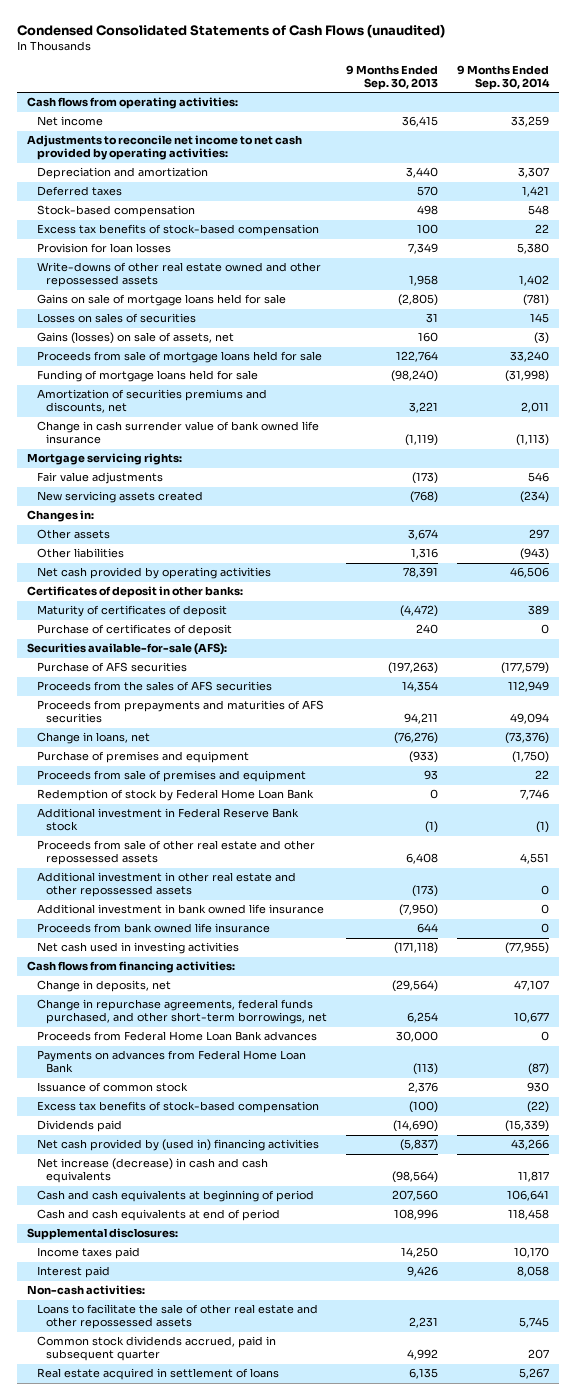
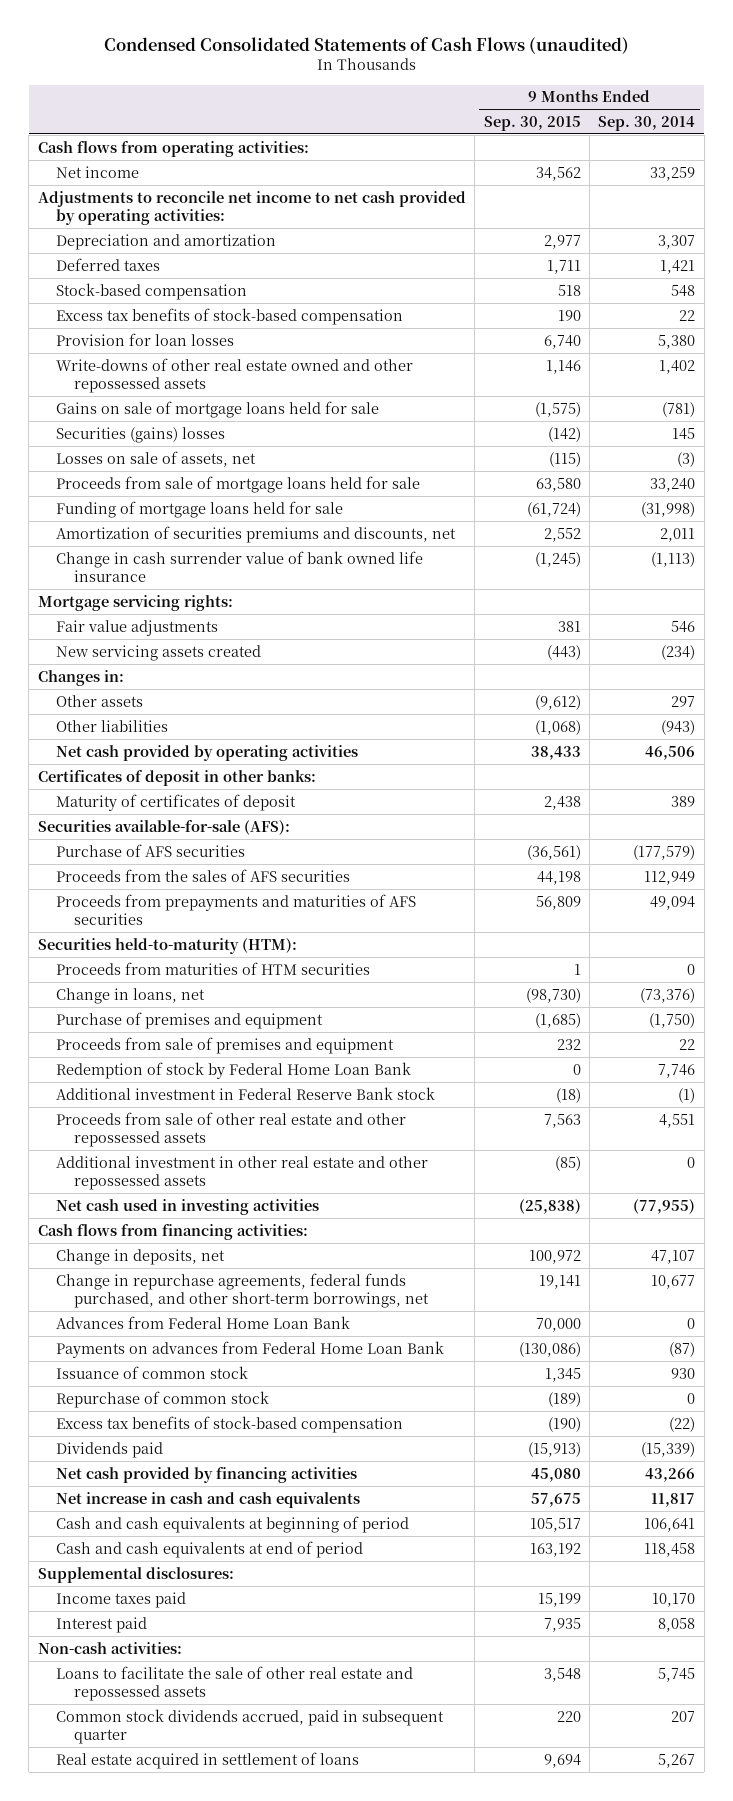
[346,65,439,91] 9 Months Ended Sep. 30, 2013 -> none
none -> [483,115,581,131] Sep. 30, 2015
[36,313,196,324] Losses on sales of securities -> [55,426,225,443] Securities (gains) losses
[36,332,234,345] Gains (losses) on sale of assets, net -> [55,450,256,467] Losses on sale of assets, net
[36,624,232,637] Purchase of certificates of deposit -> none
none -> [37,937,297,954] Securities held-to-maturity (HTM):
none -> [55,961,370,975] Proceeds from maturities of HTM securities
[36,904,324,915] Additional investment in bank owned life insurance -> none
[36,923,270,934] Proceeds from bank owned life insurance -> none
[36,1031,317,1042] Proceeds from Federal Home Loan Bank advances -> [55,1315,350,1329] Advances from Federal Home Loan Bank
none -> [55,1390,269,1408] Repurchase of common stock
[36,1139,319,1152] Net cash provided by (used in) financing activities -> [55,1466,357,1483] Net cash provided by financing activities
[36,1158,268,1184] Net increase (decrease) in cash and cash equivalents -> [55,1491,360,1508] Net increase in cash and cash equivalents
[36,1304,318,1330] Loans to facilitate the sale of other real estate and other repossessed assets -> [55,1665,413,1701] Loans to facilitate the sale of other real estate and repossessed assets

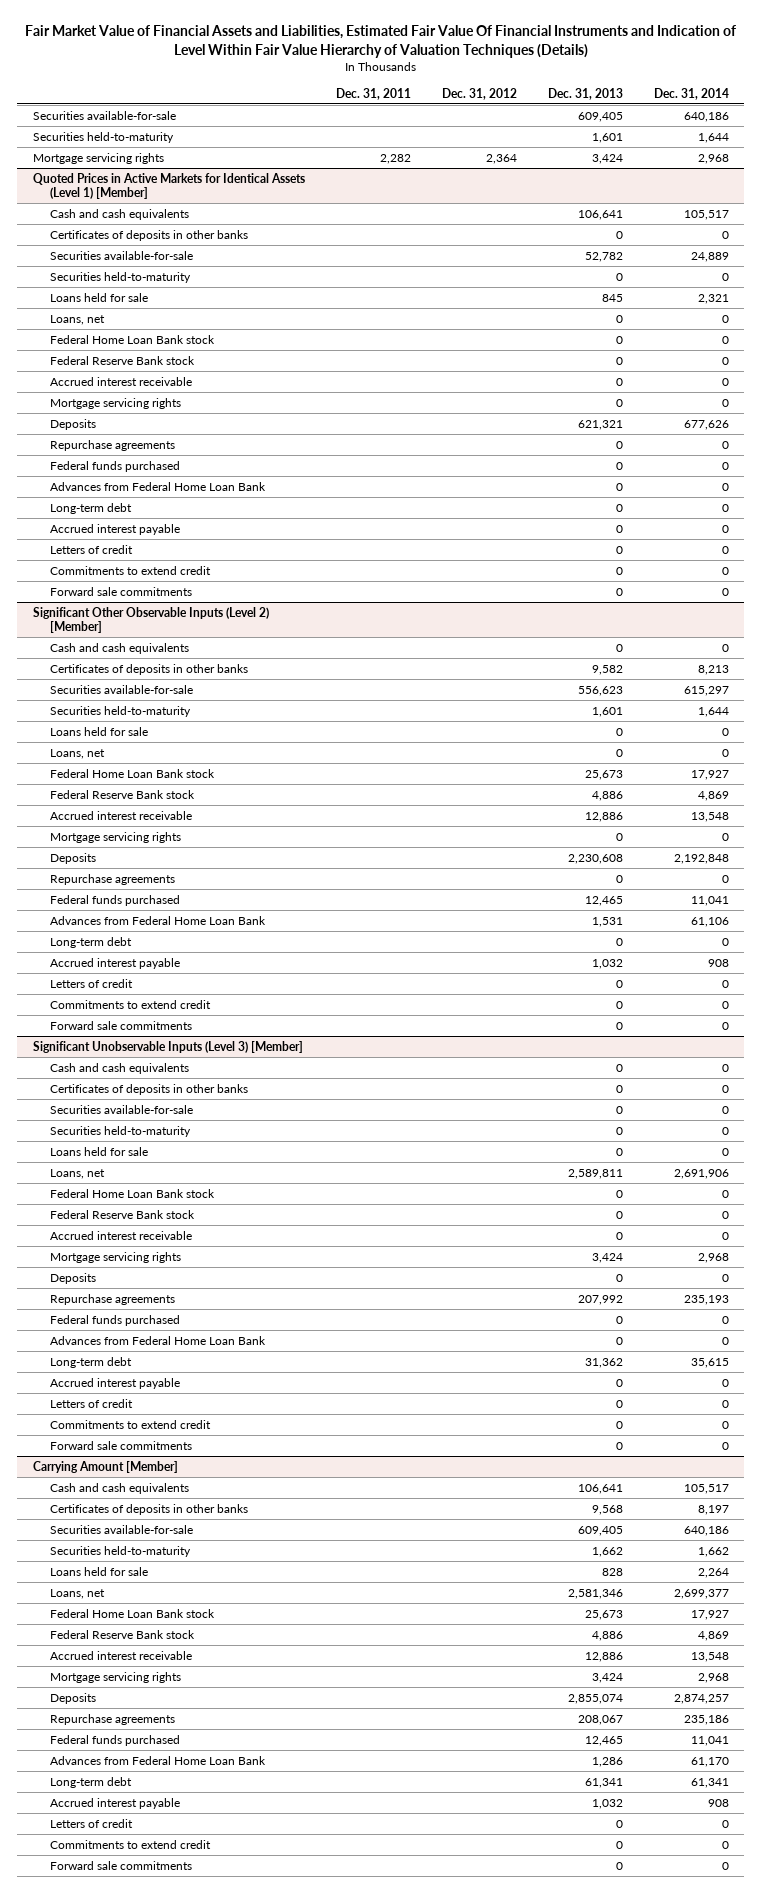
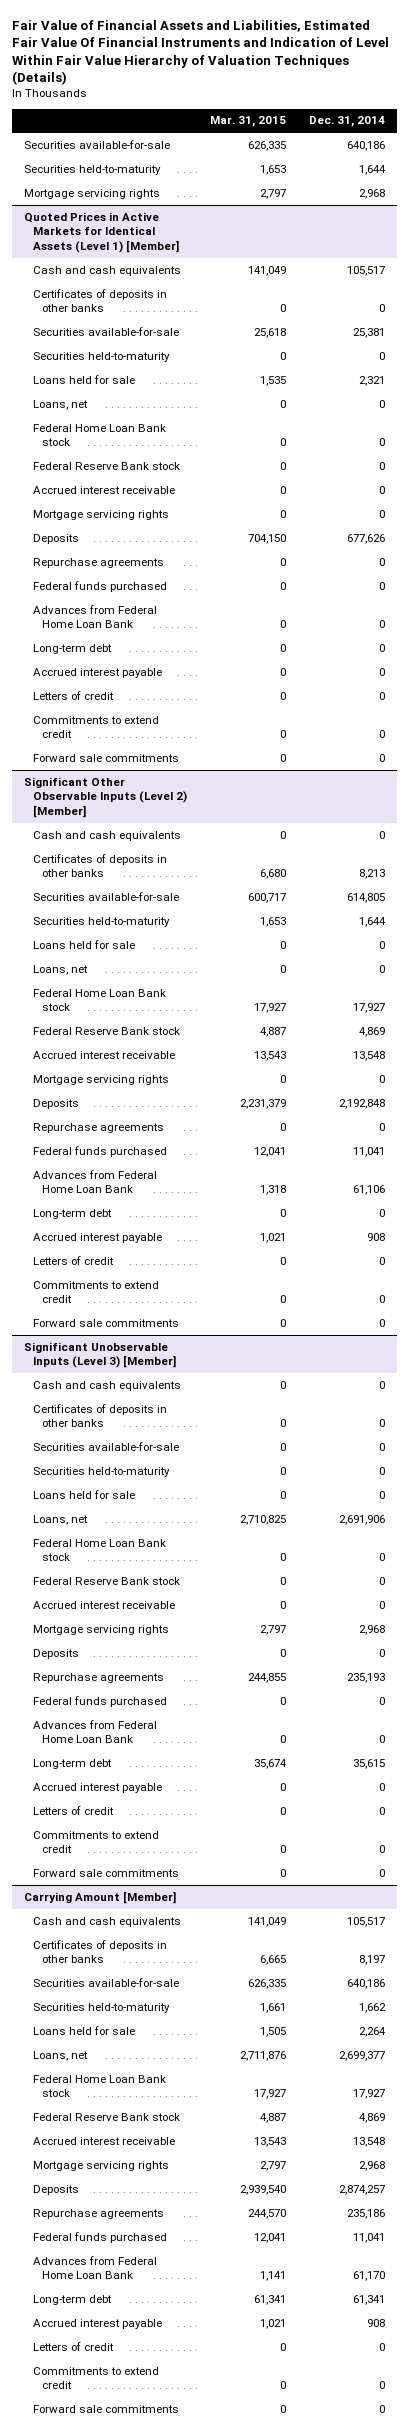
[24,24,736,58] Fair Market Value of Financial Assets and Liabilities, Estimated Fair Value Of Financial Instruments and Indication of Level Within Fair Value Hierarchy of Valuation Techniques (Details) -> [12,19,390,86] Fair Value of Financial Assets and Liabilities, Estimated Fair Value Of Financial Instruments and Indication of Level Within Fair Value Hierarchy of Valuation Techniques (Details)
[335,87,411,100] Dec. 31, 2011 -> none
[441,87,517,100] Dec. 31, 2012 -> none
[547,87,623,100] Dec. 31, 2013 -> none
none -> [209,116,286,128] Mar. 31, 2015
[690,251,729,262] 24,889 -> [353,327,386,338] 25,381
[683,685,729,696] 615,297 -> [347,892,386,903] 614,805

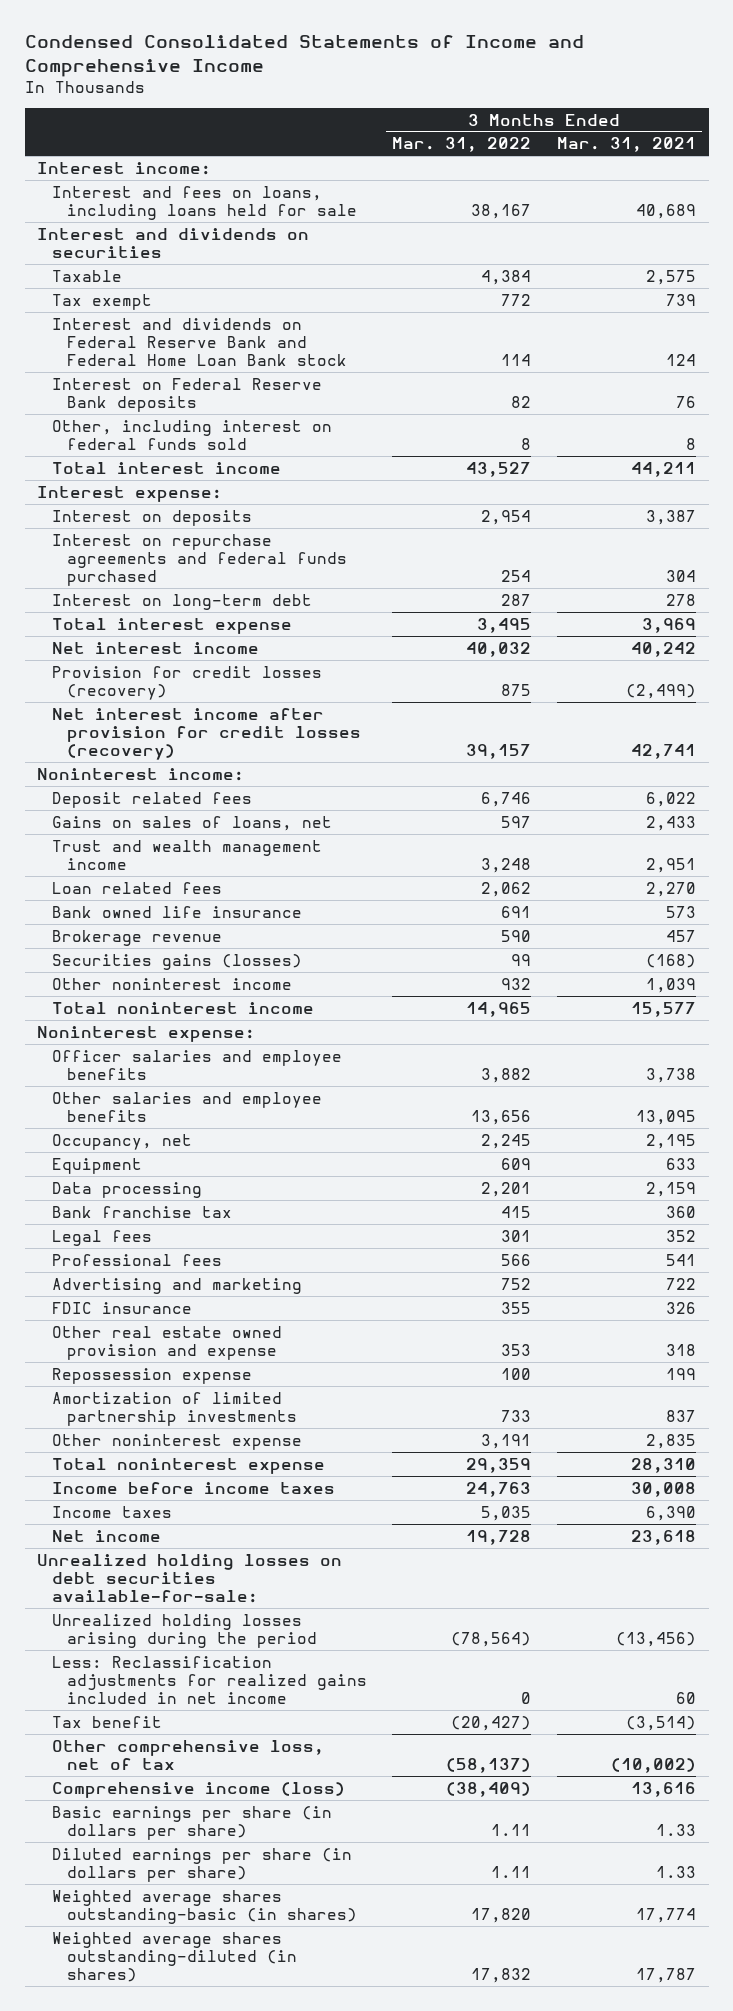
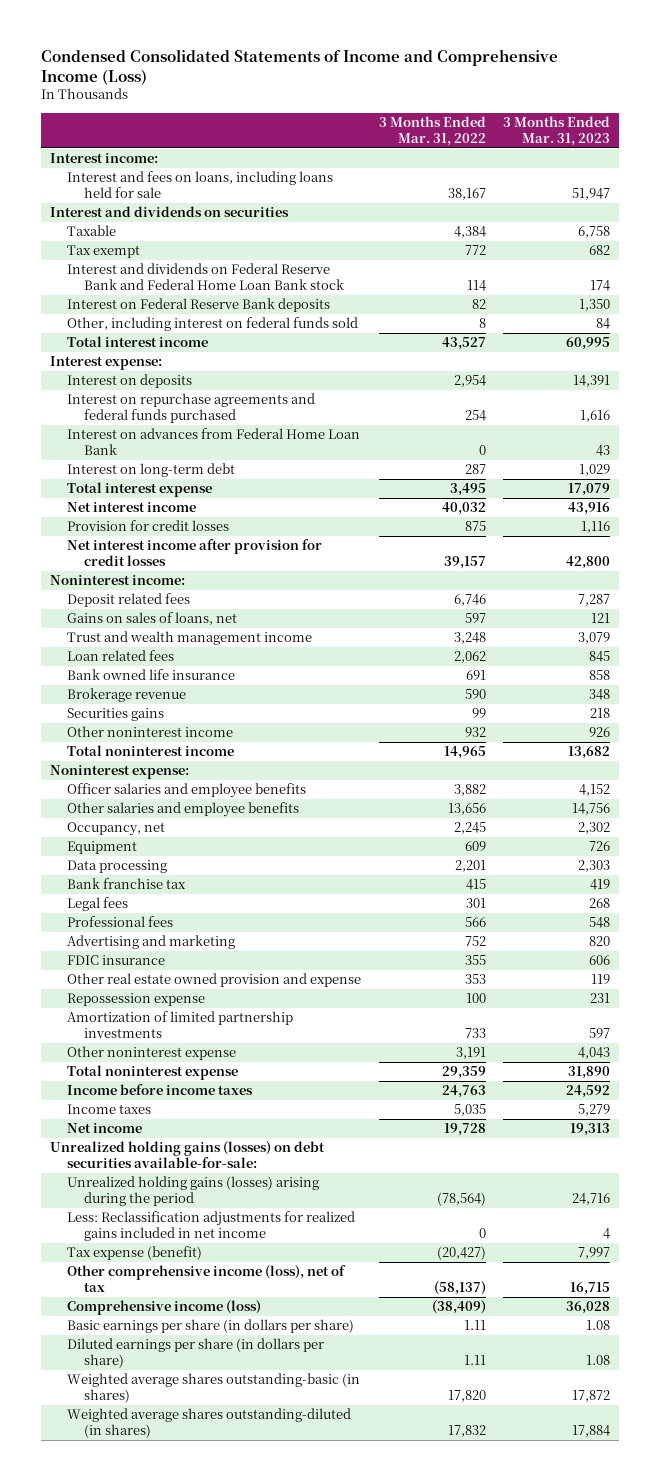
[24,35,584,77] Condensed Consolidated Statements of Income and Comprehensive Income -> [41,48,559,85] Condensed Consolidated Statements of Income and Comprehensive Income (Loss)
[556,137,696,153] Mar. 31, 2021 -> none
none -> [503,116,611,146] 3 Months Ended Mar. 31, 2023
none -> [67,428,361,456] Interest on advances from Federal Home Loan Bank
[51,665,322,700] Provision for credit losses (recovery) -> [67,520,230,532] Provision for credit losses
[51,707,361,760] Net interest income after provision for credit losses (recovery) -> [67,539,323,567] Net interest income after provision for credit losses
[51,953,302,970] Securities gains (losses) -> [67,708,165,722] Securities gains
[37,1553,343,1603] Unrealized holding losses on debt securities available-for-sale: -> [50,1141,326,1169] Unrealized holding gains (losses) on debt securities available-for-sale:
[51,1613,317,1648] Unrealized holding losses arising during the period -> [67,1176,320,1207] Unrealized holding gains (losses) arising during the period
[51,1715,162,1728] Tax benefit -> [67,1246,203,1261] Tax expense (benefit)
[51,1739,324,1770] Other comprehensive loss, net of tax -> [67,1265,347,1293] Other comprehensive income (loss), net of tax

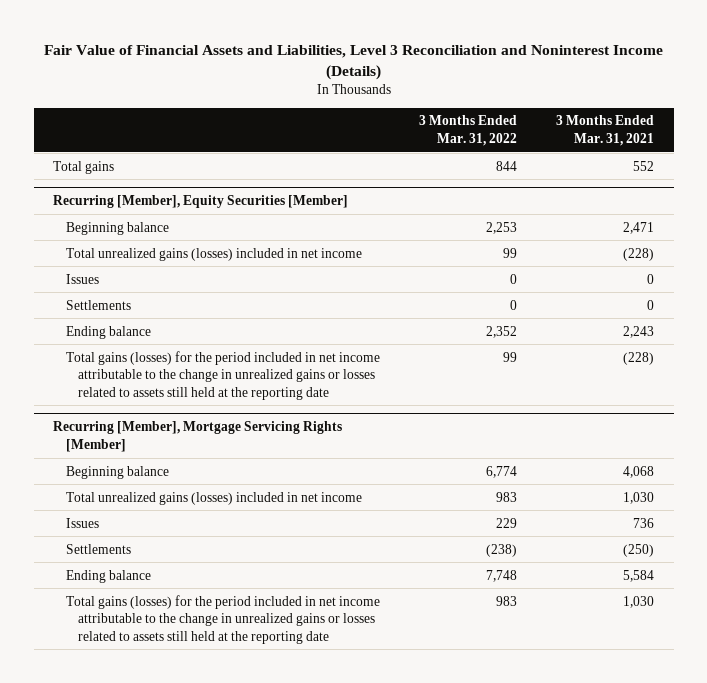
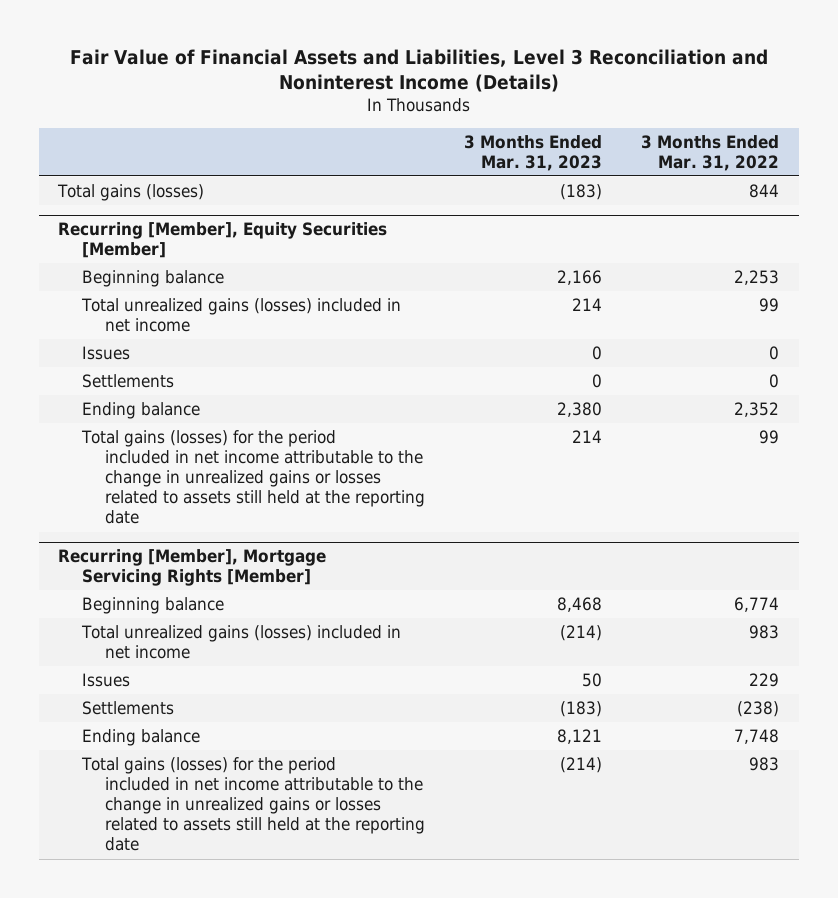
[556,115,655,146] 3 Months Ended Mar. 31, 2021 -> none
none -> [464,134,603,171] 3 Months Ended Mar. 31, 2023
[53,160,115,174] Total gains -> [57,184,205,202] Total gains (losses)

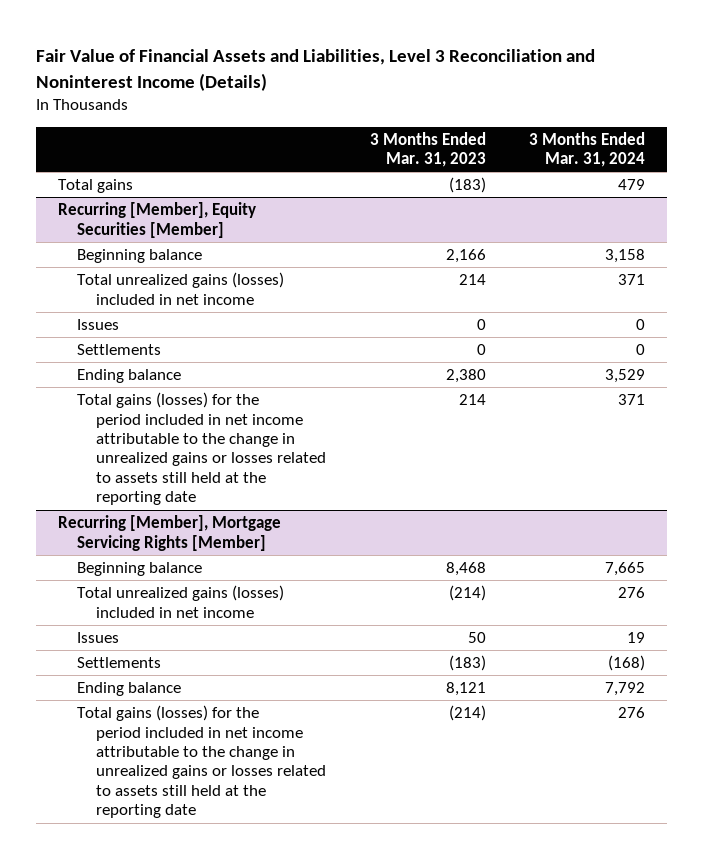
[641,134,780,171] 3 Months Ended Mar. 31, 2022 -> none
none -> [529,131,646,168] 3 Months Ended Mar. 31, 2024
[57,184,205,202] Total gains (losses) -> [58,179,134,194] Total gains

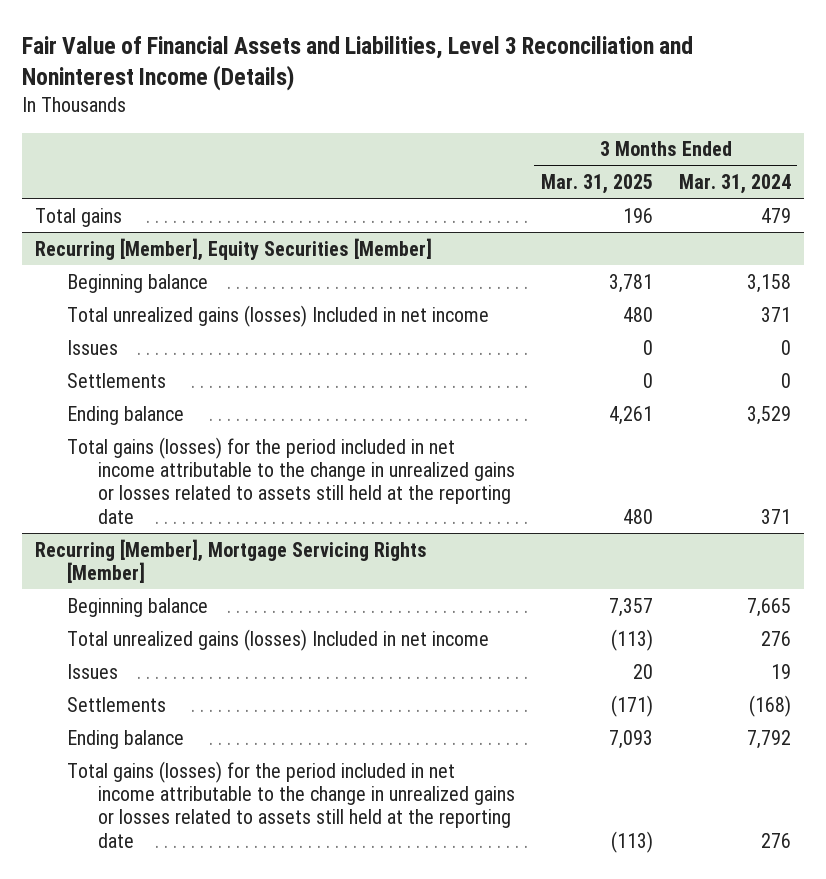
[369,131,486,168] 3 Months Ended Mar. 31, 2023 -> none
none -> [540,173,653,194] Mar. 31, 2025
[77,272,285,305] Total unrealized gains (losses) included in net income -> [66,304,489,327] Total unrealized gains (losses) Included in net income
[77,585,285,618] Total unrealized gains (losses) included in net income -> [66,628,489,651] Total unrealized gains (losses) Included in net income

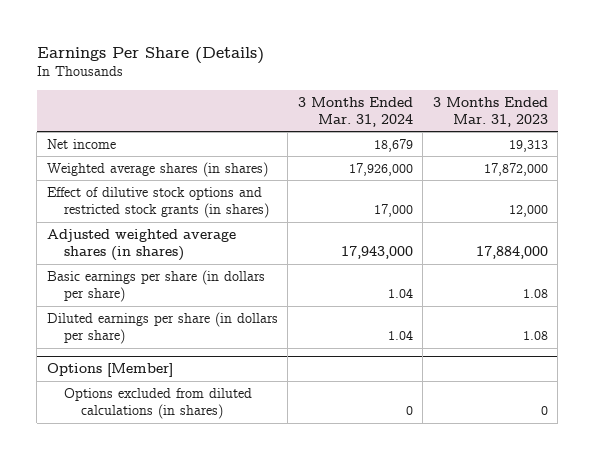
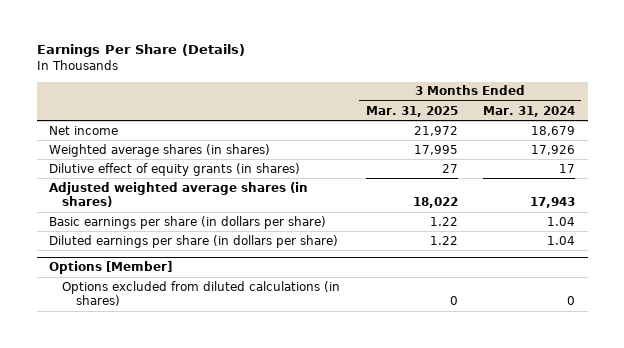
[432,96,548,127] 3 Months Ended Mar. 31, 2023 -> none
none -> [365,105,458,117] Mar. 31, 2025
[348,162,413,176] 17,926,000 -> [531,144,576,155] 17,926
[46,186,270,219] Effect of dilutive stock options and restricted stock grants (in shares) -> [49,162,301,176] Dilutive effect of equity grants (in shares)
[373,204,413,218] 17,000 -> [559,163,576,173] 17
[340,246,413,260] 17,943,000 -> [530,197,576,209] 17,943

